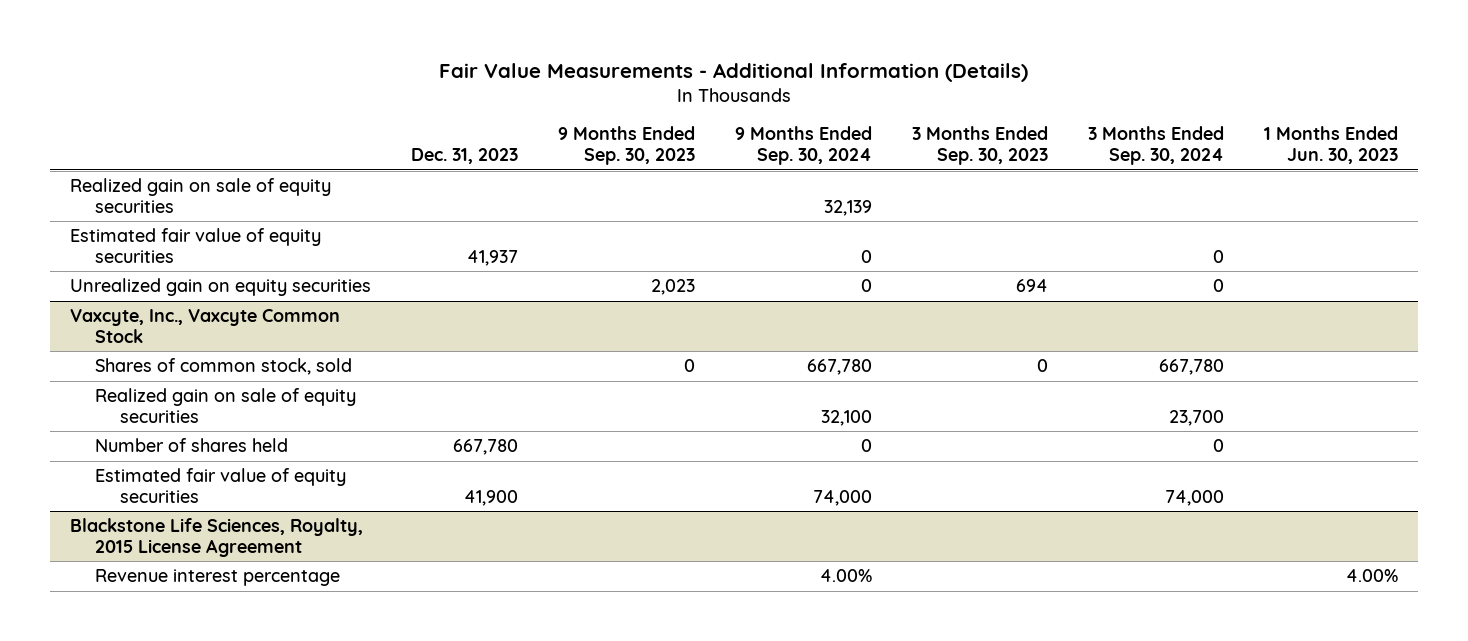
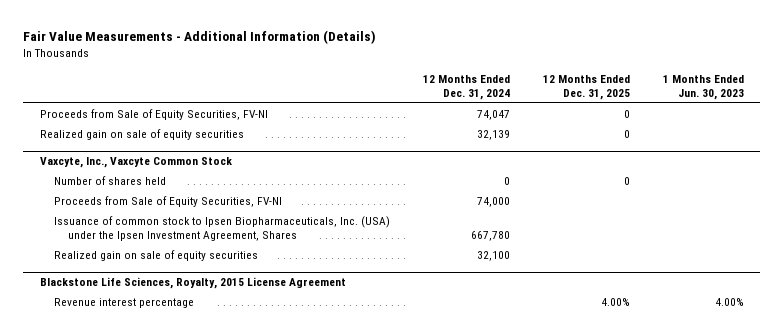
[410,148,518,165] Dec. 31, 2023 -> none
[557,126,695,166] 9 Months Ended Sep. 30, 2023 -> none
[735,126,873,166] 9 Months Ended Sep. 30, 2024 -> none
[912,126,1049,166] 3 Months Ended Sep. 30, 2023 -> none
[1088,126,1225,166] 3 Months Ended Sep. 30, 2024 -> none
none -> [422,74,510,100] 12 Months Ended Dec. 31, 2024
none -> [542,74,630,100] 12 Months Ended Dec. 31, 2025
none -> [39,109,268,121] Proceeds from Sale of Equity Securities, FV-NI
[69,228,321,263] Estimated fair value of equity securities -> none
[69,278,371,297] Unrealized gain on equity securities -> none
[94,358,352,376] Shares of common stock, sold -> none
[94,468,346,503] Estimated fair value of equity securities -> none
none -> [53,196,282,208] Proceeds from Sale of Equity Securities, FV-NI
none -> [53,216,390,242] Issuance of common stock to Ipsen Biopharmaceuticals, Inc. (USA) under the Ipsen Investment Agreement, Shares
[94,388,356,423] Realized gain on sale of equity securities -> [53,250,258,262] Realized gain on sale of equity securities

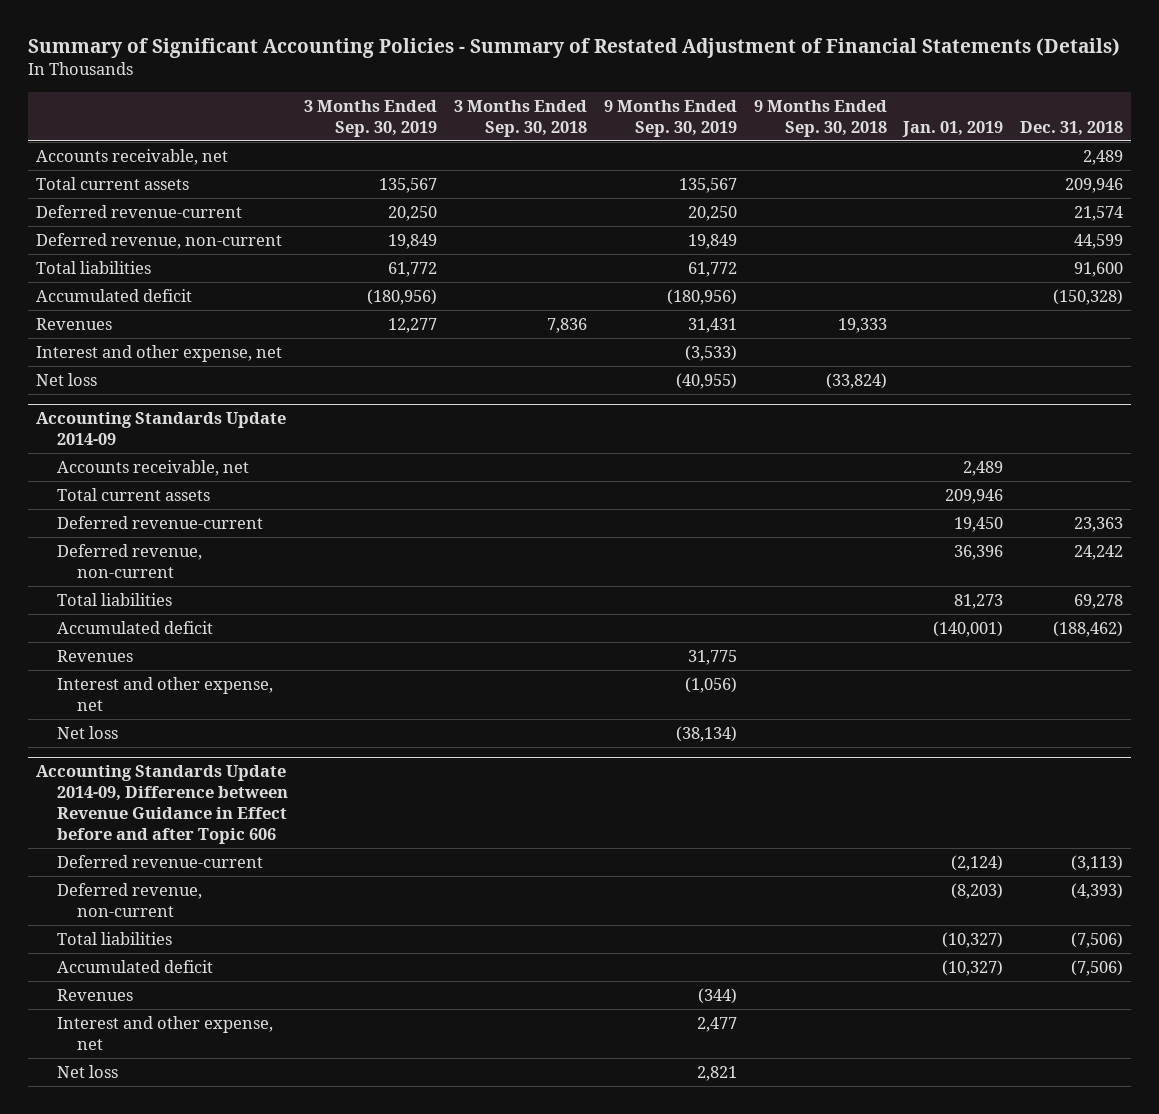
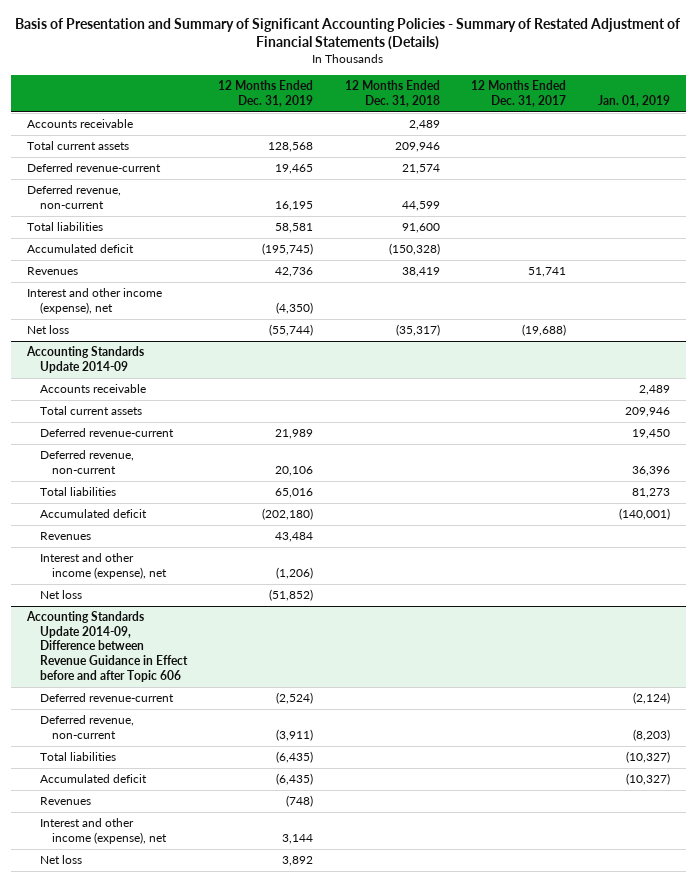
[27,38,1120,59] Summary of Significant Accounting Policies - Summary of Restated Adjustment of Financial Statements (Details) -> [15,18,681,51] Basis of Presentation and Summary of Significant Accounting Policies - Summary of Restated Adjustment of Financial Statements (Details)
[304,99,438,137] 3 Months Ended Sep. 30, 2019 -> none
[454,99,588,137] 3 Months Ended Sep. 30, 2018 -> none
[603,99,737,137] 9 Months Ended Sep. 30, 2019 -> none
[753,99,887,137] 9 Months Ended Sep. 30, 2018 -> none
[1019,120,1123,136] Dec. 31, 2018 -> none
none -> [218,80,314,107] 12 Months Ended Dec. 31, 2019
none -> [344,80,440,107] 12 Months Ended Dec. 31, 2018
none -> [471,80,567,107] 12 Months Ended Dec. 31, 2017
[36,148,229,165] Accounts receivable, net -> [26,119,133,129] Accounts receivable
[36,344,283,362] Interest and other expense, net -> [26,288,162,314] Interest and other income (expense), net
[56,459,249,476] Accounts receivable, net -> [39,384,146,394] Accounts receivable
[56,676,273,711] Interest and other expense, net -> [39,553,168,579] Interest and other income (expense), net
[56,1015,273,1050] Interest and other expense, net -> [39,818,168,844] Interest and other income (expense), net

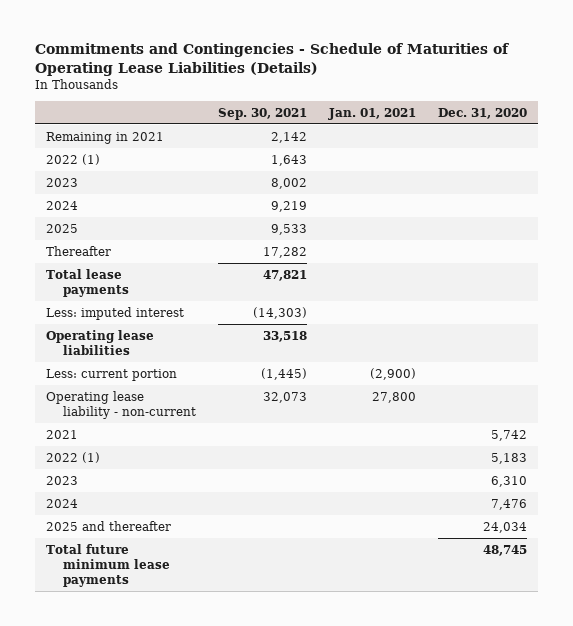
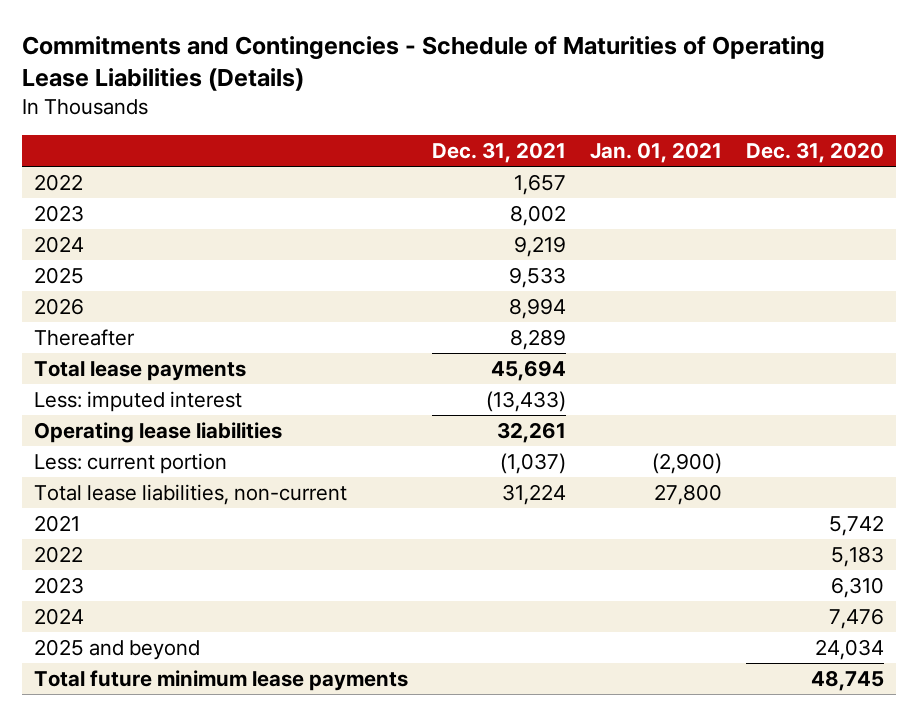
[218,107,308,120] Sep. 30, 2021 -> none
none -> [431,142,566,164] Dec. 31, 2021
[45,131,164,144] Remaining in 2021 -> none
[45,153,100,165] 2022 (1) -> [33,173,83,191] 2022
none -> [33,297,84,315] 2026
[45,390,197,420] Operating lease liability - non-current -> [33,483,347,505] Total lease liabilities, non-current
[45,451,100,463] 2022 (1) -> [33,545,83,563] 2022
[45,520,171,531] 2025 and thereafter -> [33,638,200,660] 2025 and beyond

